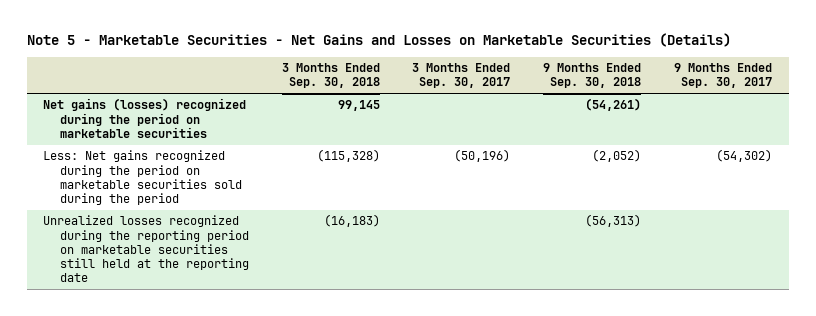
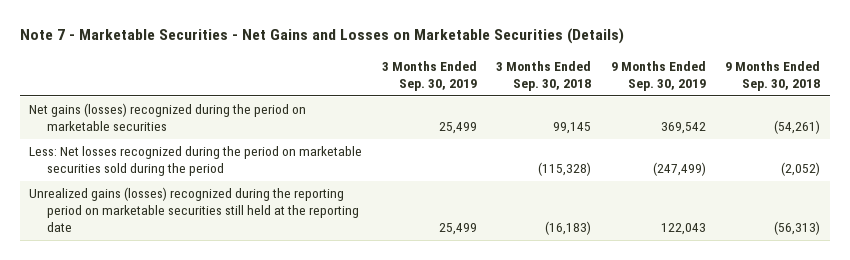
[26,33,731,48] Note 5 - Marketable Securities - Net Gains and Losses on Marketable Securities (Details) -> [19,28,624,45] Note 7 - Marketable Securities - Net Gains and Losses on Marketable Securities (Details)
[412,63,511,89] 3 Months Ended Sep. 30, 2017 -> none
[674,63,773,89] 9 Months Ended Sep. 30, 2017 -> none
none -> [381,60,477,91] 3 Months Ended Sep. 30, 2019
none -> [610,60,706,91] 9 Months Ended Sep. 30, 2019
[43,150,242,205] Less: Net gains recognized during the period on marketable securities sold during the period -> [29,146,363,177] Less: Net losses recognized during the period on marketable securities sold during the period
[43,215,249,282] Unrealized losses recognized during the reporting period on marketable securities still held at the reporting date -> [29,187,359,232] Unrealized gains (losses) recognized during the reporting period on marketable securities still held at the reporting date

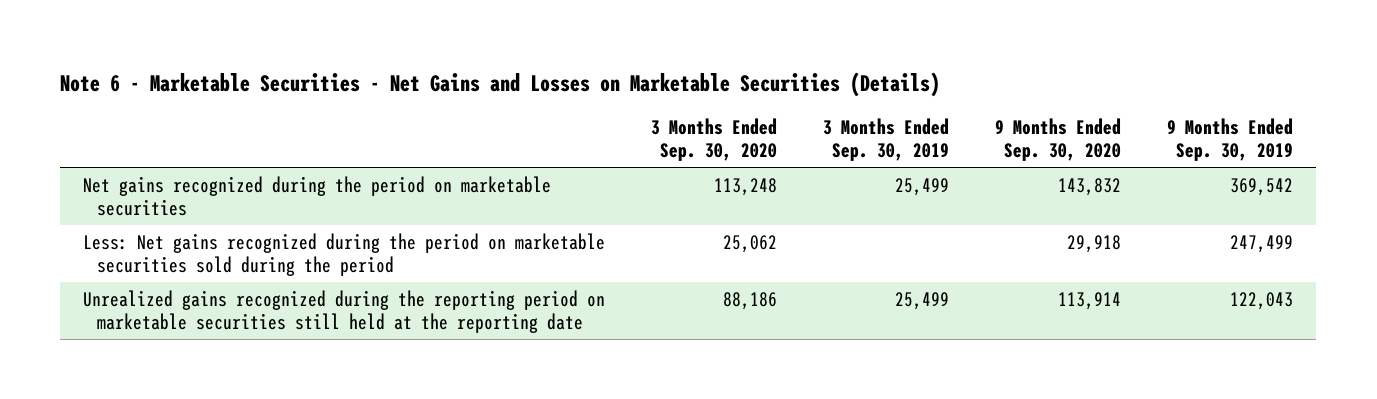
[19,28,624,45] Note 7 - Marketable Securities - Net Gains and Losses on Marketable Securities (Details) -> [60,71,941,97] Note 6 - Marketable Securities - Net Gains and Losses on Marketable Securities (Details)
[496,60,592,91] 3 Months Ended Sep. 30, 2018 -> none
[725,60,821,91] 9 Months Ended Sep. 30, 2018 -> none
none -> [651,117,778,162] 3 Months Ended Sep. 30, 2020
none -> [995,117,1122,162] 9 Months Ended Sep. 30, 2020
[29,103,307,132] Net gains (losses) recognized during the period on marketable securities -> [83,175,552,217] Net gains recognized during the period on marketable securities
[29,146,363,177] Less: Net losses recognized during the period on marketable securities sold during the period -> [83,232,606,277] Less: Net gains recognized during the period on marketable securities sold during the period
[652,162,706,177] (247,499) -> [1230,234,1294,253] 247,499
[29,187,359,232] Unrealized gains (losses) recognized during the reporting period on marketable securities still held at the reporting date -> [83,289,606,334] Unrealized gains recognized during the reporting period on marketable securities still held at the reporting date

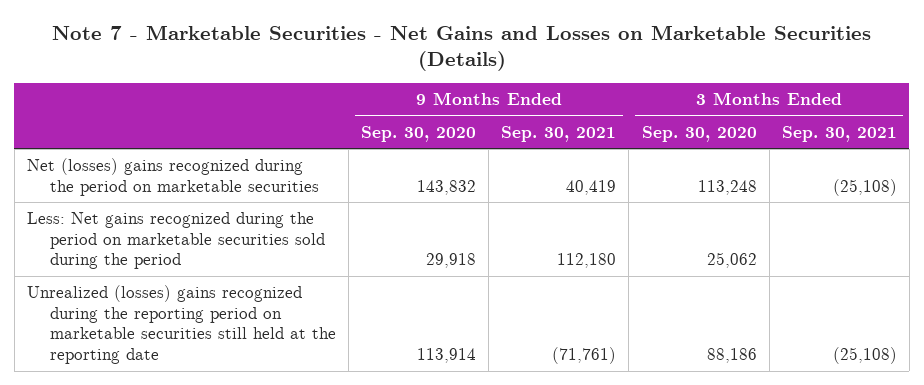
[60,71,941,97] Note 6 - Marketable Securities - Net Gains and Losses on Marketable Securities (Details) -> [51,25,871,72] Note 7 - Marketable Securities - Net Gains and Losses on Marketable Securities (Details)
[823,117,950,162] 3 Months Ended Sep. 30, 2019 -> none
[1167,117,1294,162] 9 Months Ended Sep. 30, 2019 -> none
none -> [501,125,617,142] Sep. 30, 2021
none -> [781,125,897,142] Sep. 30, 2021
[83,175,552,217] Net gains recognized during the period on marketable securities -> [27,158,319,196] Net (losses) gains recognized during the period on marketable securities
[83,289,606,334] Unrealized gains recognized during the reporting period on marketable securities still held at the reporting date -> [27,285,336,365] Unrealized (losses) gains recognized during the reporting period on marketable securities still held at the reporting date

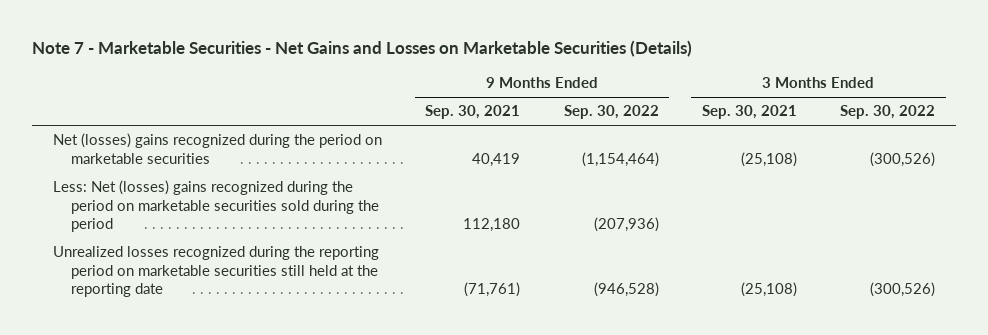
[360,125,476,142] Sep. 30, 2020 -> none
[641,125,757,142] Sep. 30, 2020 -> none
none -> [563,105,659,120] Sep. 30, 2022
none -> [839,105,935,120] Sep. 30, 2022
[27,212,325,270] Less: Net gains recognized during the period on marketable securities sold during the period -> [53,180,380,233] Less: Net (losses) gains recognized during the period on marketable securities sold during the period
[27,285,336,365] Unrealized (losses) gains recognized during the reporting period on marketable securities still held at the reporting date -> [53,246,380,298] Unrealized losses recognized during the reporting period on marketable securities still held at the reporting date

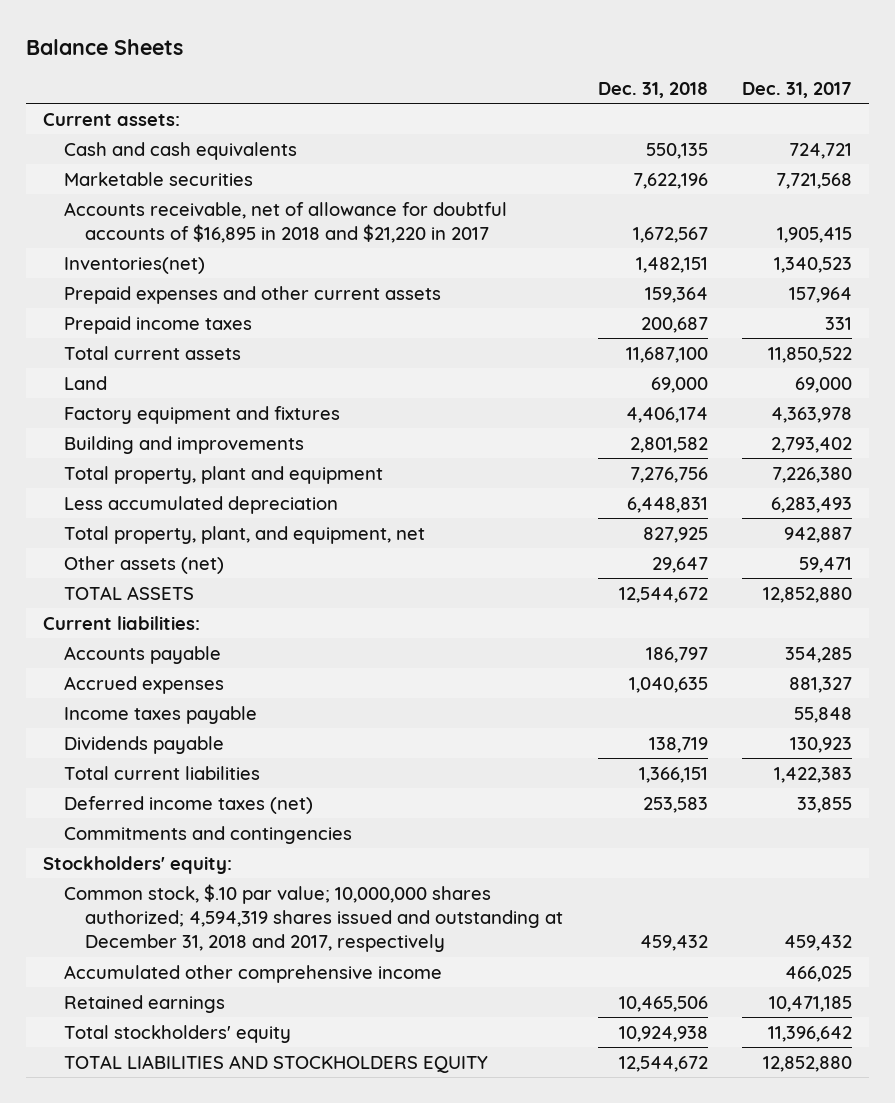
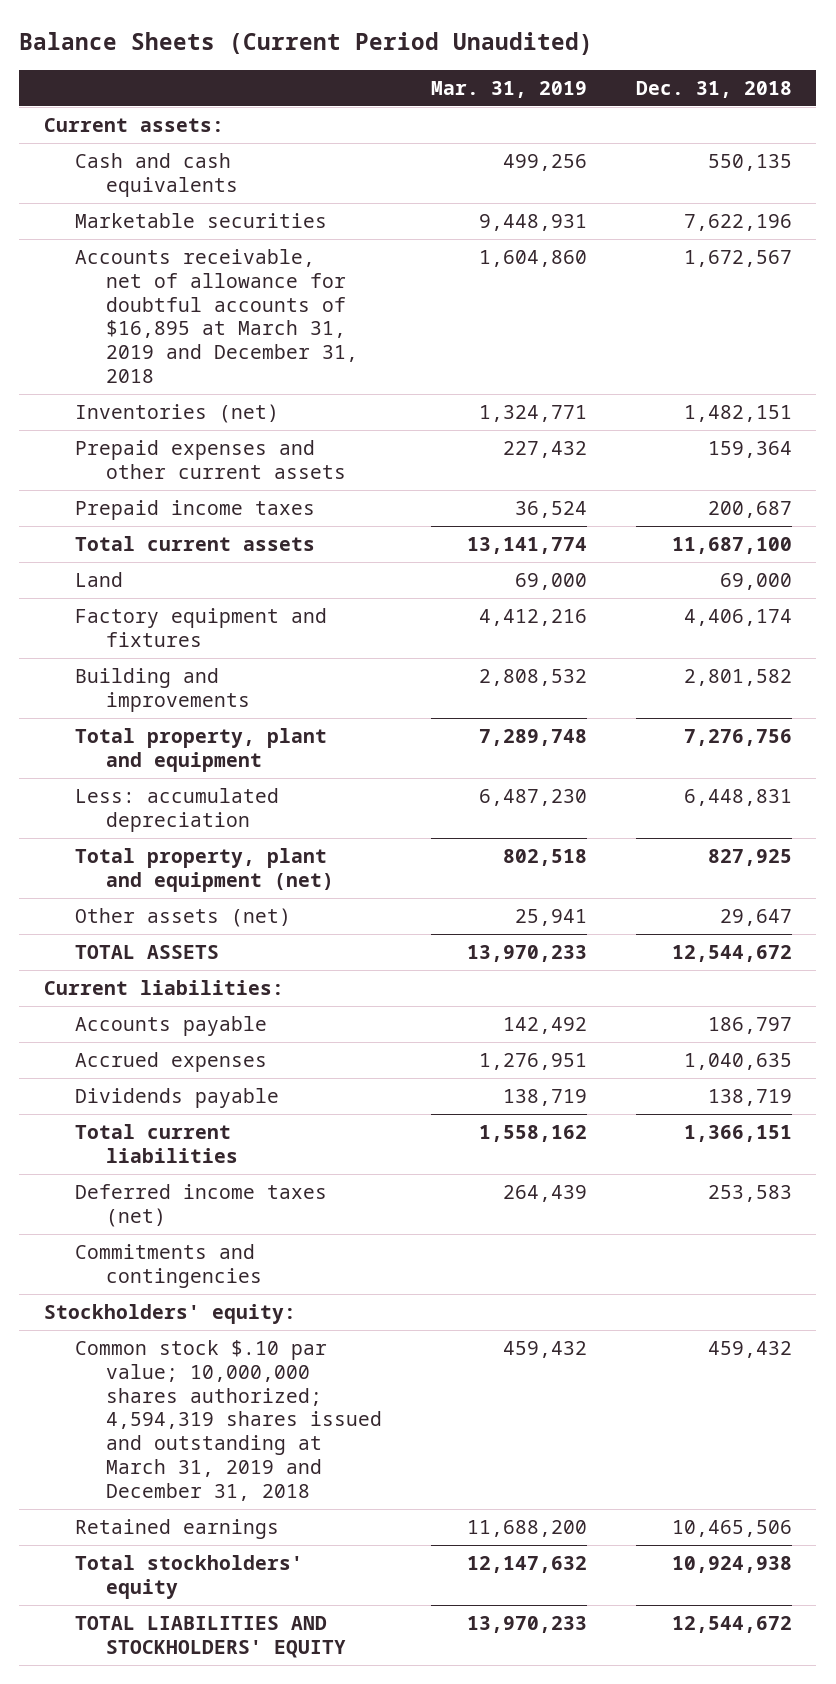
[25,38,183,55] Balance Sheets -> [19,31,594,55] Balance Sheets (Current Period Unaudited)
[742,82,853,99] Dec. 31, 2017 -> none
none -> [430,80,587,98] Mar. 31, 2019
[63,201,507,243] Accounts receivable, net of allowance for doubtful accounts of $16,895 in 2018 and $21,220 in 2017 -> [74,249,359,383] Accounts receivable, net of allowance for doubtful accounts of $16,895 at March 31, 2019 and December 31, 2018
[63,256,205,274] Inventories(net) -> [74,404,279,424] Inventories (net)
[63,495,338,514] Less accumulated depreciation -> [74,788,279,832] Less: accumulated depreciation
[63,525,425,544] Total property, plant, and equipment, net -> [74,848,335,892] Total property, plant and equipment (net)
[63,705,257,724] Income taxes payable -> none
[63,964,442,983] Accumulated other comprehensive income -> none
[63,883,564,953] Common stock, $.10 par value; 10,000,000 shares authorized; 4,594,319 shares issued and outstanding at December 31, 2018 and 2017, respectively -> [74,1340,383,1501] Common stock $.10 par value; 10,000,000 shares authorized; 4,594,319 shares issued and outstanding at March 31, 2019 and December 31, 2018
[63,1054,488,1073] TOTAL LIABILITIES AND STOCKHOLDERS EQUITY -> [74,1616,347,1658] TOTAL LIABILITIES AND STOCKHOLDERS' EQUITY

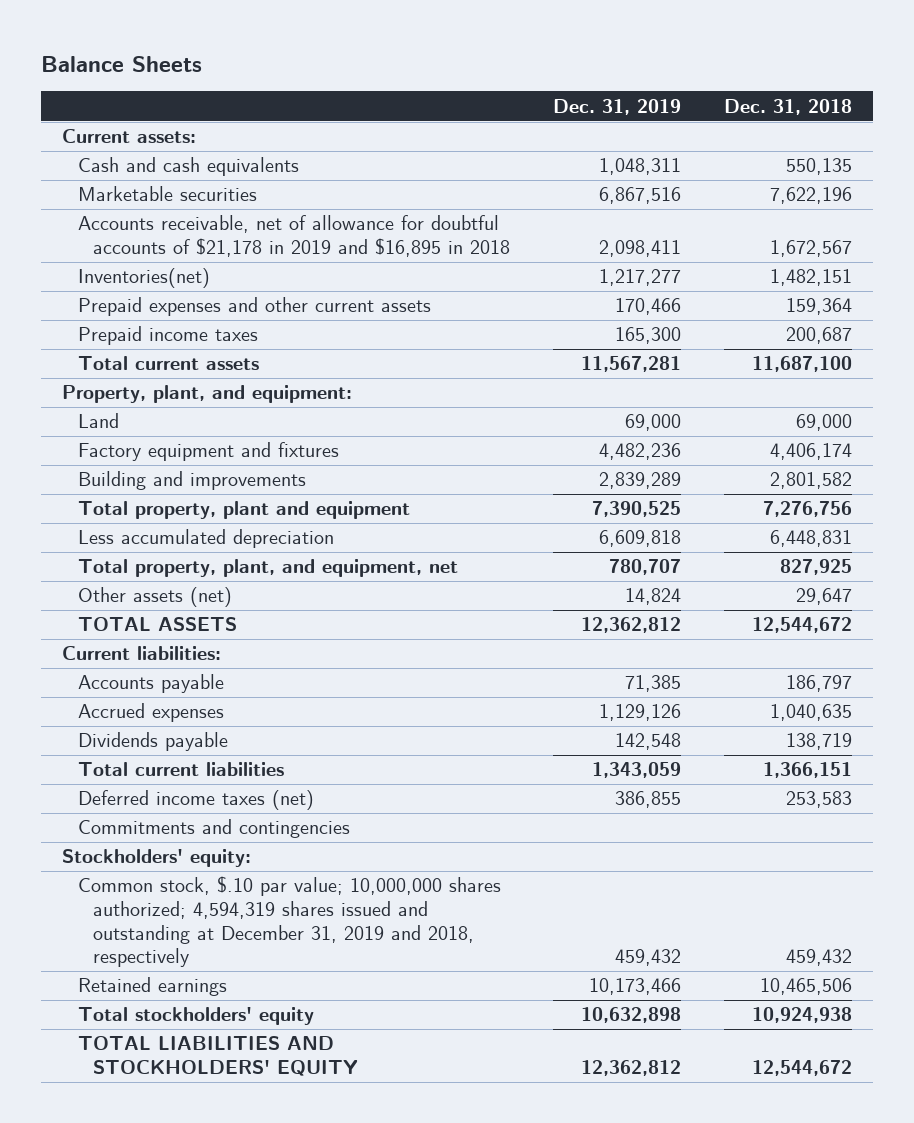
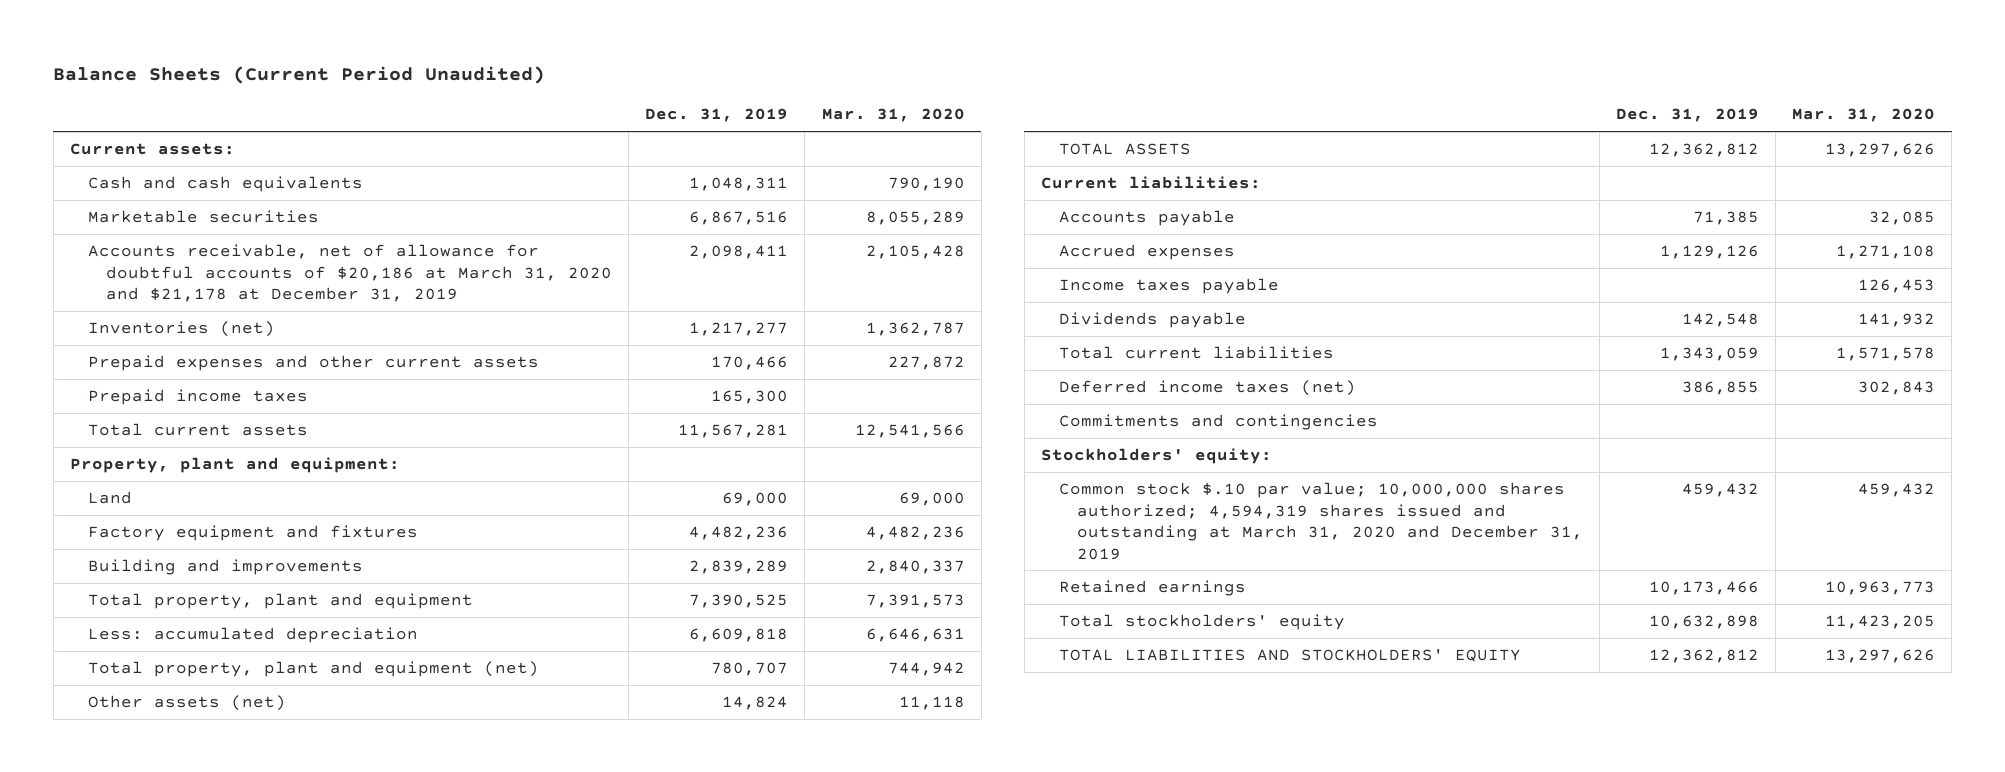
[41,55,203,72] Balance Sheets -> [53,66,546,85] Balance Sheets (Current Period Unaudited)
[723,98,852,115] Dec. 31, 2018 -> none
none -> [821,108,965,123] Mar. 31, 2020
[77,215,511,258] Accounts receivable, net of allowance for doubtful accounts of $21,178 in 2019 and $16,895 in 2018 -> [88,243,613,303] Accounts receivable, net of allowance for doubtful accounts of $20,186 at March 31, 2020 and $21,178 at December 31, 2019
[77,268,210,289] Inventories(net) -> [88,320,276,337] Inventories (net)
[62,385,353,404] Property, plant, and equipment: -> [69,456,400,473] Property, plant and equipment:
[77,529,334,549] Less accumulated depreciation -> [88,626,419,643] Less: accumulated depreciation
[77,559,458,578] Total property, plant, and equipment, net -> [88,660,540,677] Total property, plant and equipment (net)
none -> [1059,277,1280,294] Income taxes payable
[77,876,501,968] Common stock, $.10 par value; 10,000,000 shares authorized; 4,594,319 shares issued and outstanding at December 31, 2019 and 2018, respectively -> [1059,481,1584,560] Common stock $.10 par value; 10,000,000 shares authorized; 4,594,319 shares issued and outstanding at March 31, 2020 and December 31, 2019

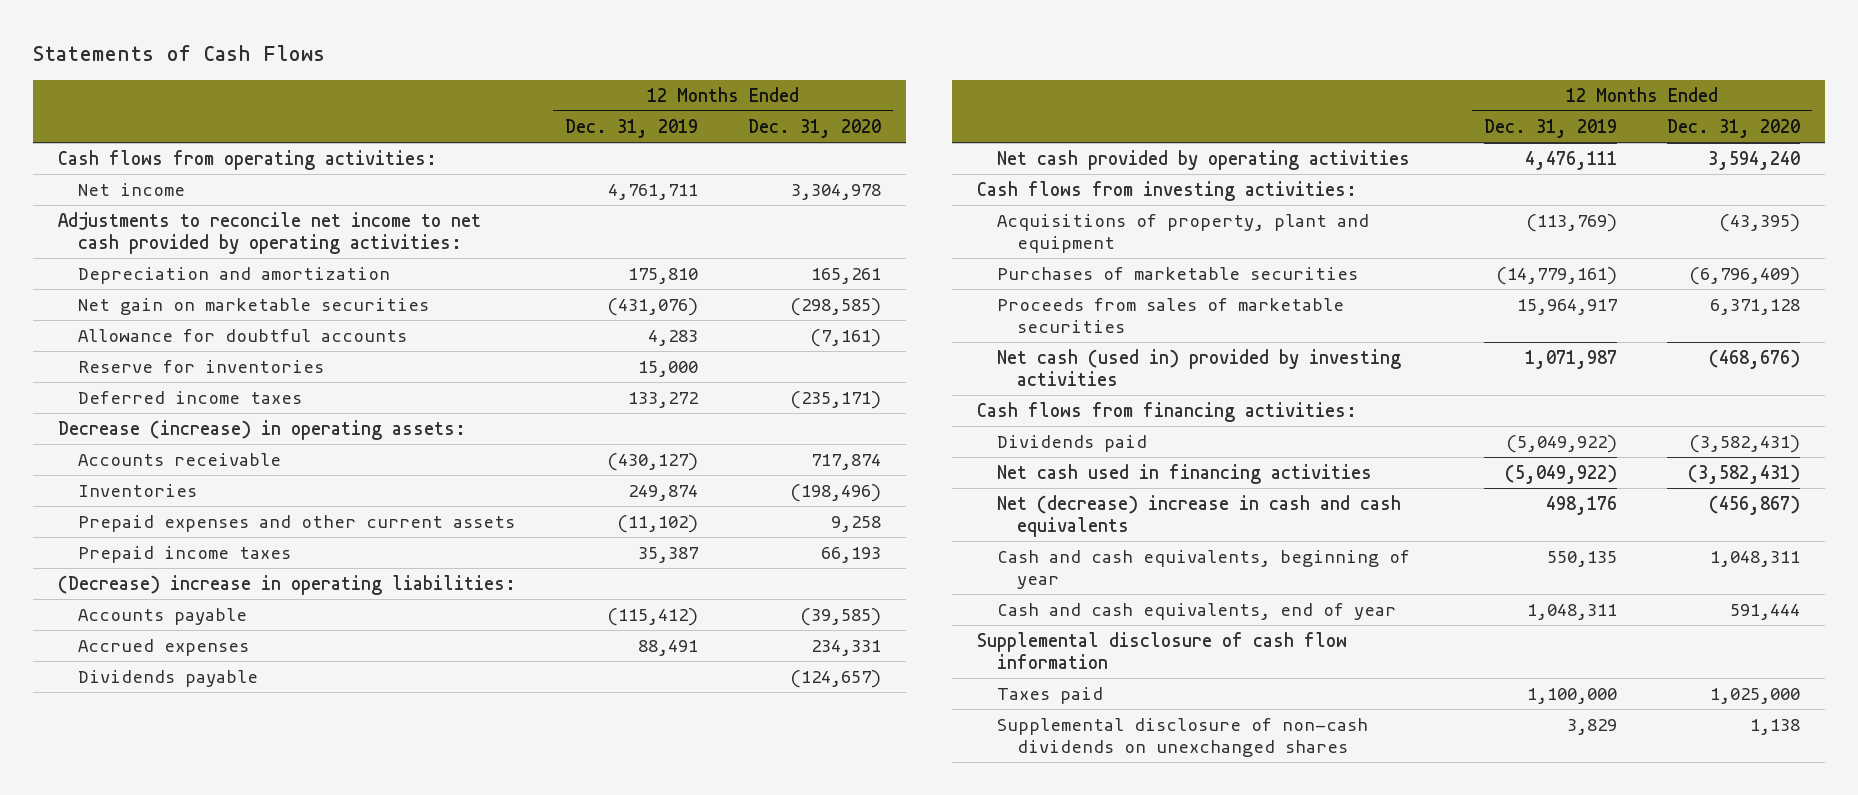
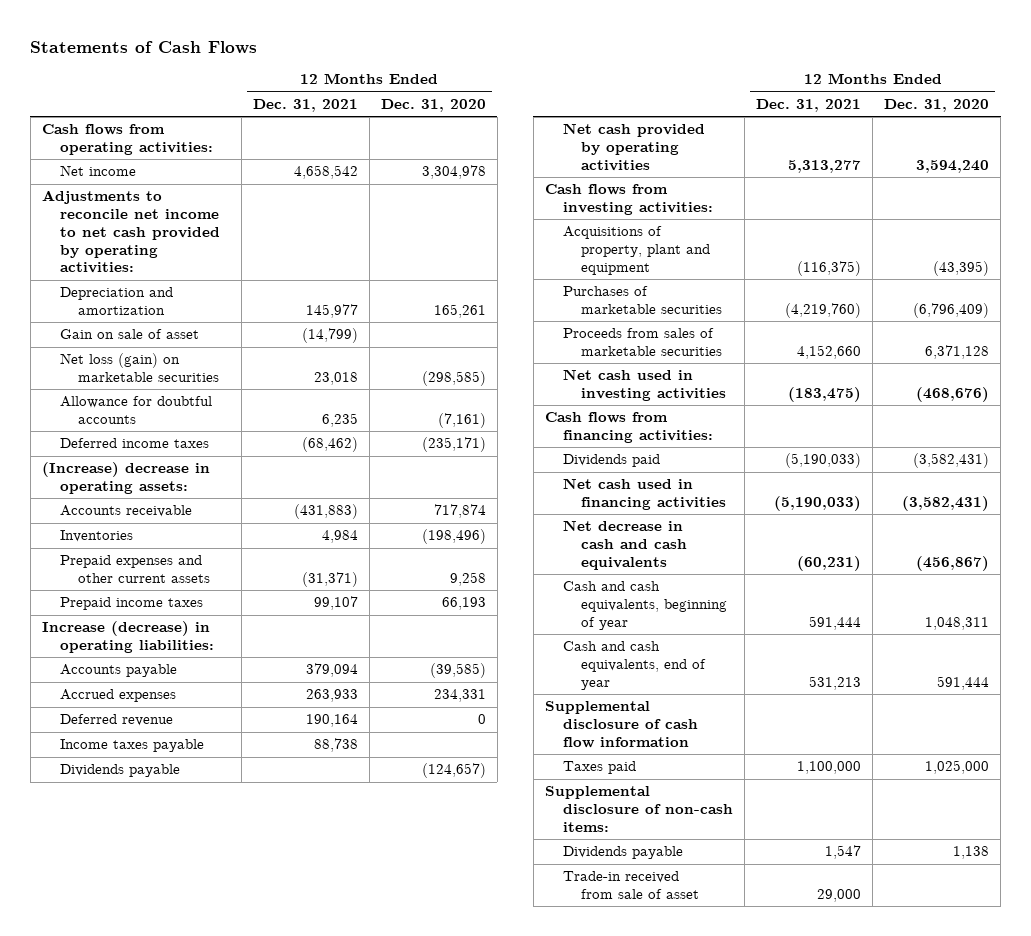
[565,118,699,138] Dec. 31, 2019 -> none
none -> [252,98,358,112] Dec. 31, 2021
none -> [59,329,199,340] Gain on sale of asset
[77,297,429,315] Net gain on marketable securities -> [59,353,219,383] Net loss (gain) on marketable securities
[77,359,324,373] Reserve for inventories -> none
[57,419,466,440] Decrease (increase) in operating assets: -> [41,462,210,495] (Increase) decrease in operating assets:
[57,574,516,595] (Decrease) increase in operating liabilities: -> [41,621,214,654] Increase (decrease) in operating liabilities:
none -> [59,714,173,727] Deferred revenue
none -> [59,739,204,753] Income taxes payable
[996,348,1401,386] Net cash (used in) provided by investing activities -> [562,369,726,402] Net cash used in investing activities
[996,494,1401,537] Net (decrease) increase in cash and cash equivalents -> [562,520,687,570] Net decrease in cash and cash equivalents
none -> [545,786,733,832] Supplemental disclosure of non-cash items:
[996,717,1368,757] Supplemental disclosure of non-cash dividends on unexchanged shares -> [562,846,683,860] Dividends payable
none -> [562,871,699,900] Trade-in received from sale of asset

